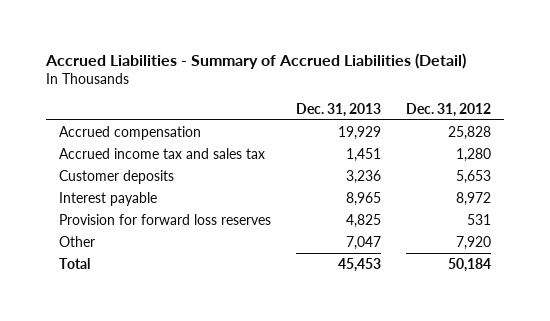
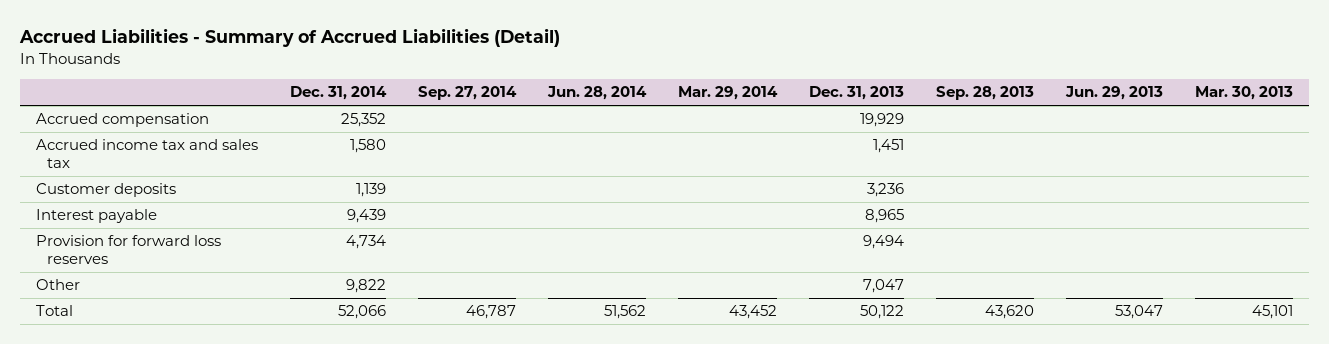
[406,102,492,117] Dec. 31, 2012 -> none
none -> [289,86,387,101] Dec. 31, 2014
none -> [417,86,517,101] Sep. 27, 2014
none -> [546,86,647,101] Jun. 28, 2014
none -> [677,86,778,101] Mar. 29, 2014
none -> [935,86,1034,101] Sep. 28, 2013
none -> [1064,86,1163,101] Jun. 29, 2013
none -> [1194,86,1293,101] Mar. 30, 2013
[345,213,381,228] 4,825 -> [862,235,904,250] 9,494
[337,257,381,272] 45,453 -> [859,305,904,320] 50,122

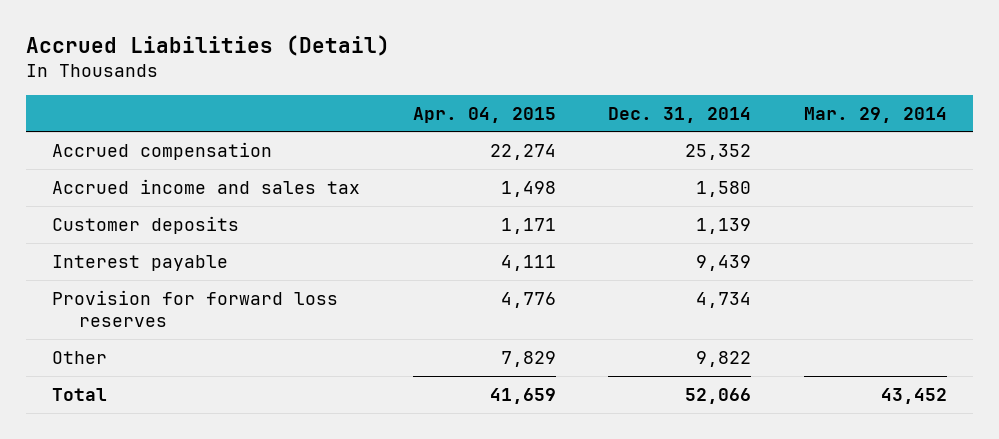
[18,28,560,48] Accrued Liabilities - Summary of Accrued Liabilities (Detail) -> [25,35,390,57] Accrued Liabilities (Detail)
[417,86,517,101] Sep. 27, 2014 -> none
[546,86,647,101] Jun. 28, 2014 -> none
[808,86,904,101] Dec. 31, 2013 -> none
[935,86,1034,101] Sep. 28, 2013 -> none
[1064,86,1163,101] Jun. 29, 2013 -> none
[1194,86,1293,101] Mar. 30, 2013 -> none
none -> [412,106,556,123] Apr. 04, 2015
[35,139,258,169] Accrued income tax and sales tax -> [51,178,360,194] Accrued income and sales tax

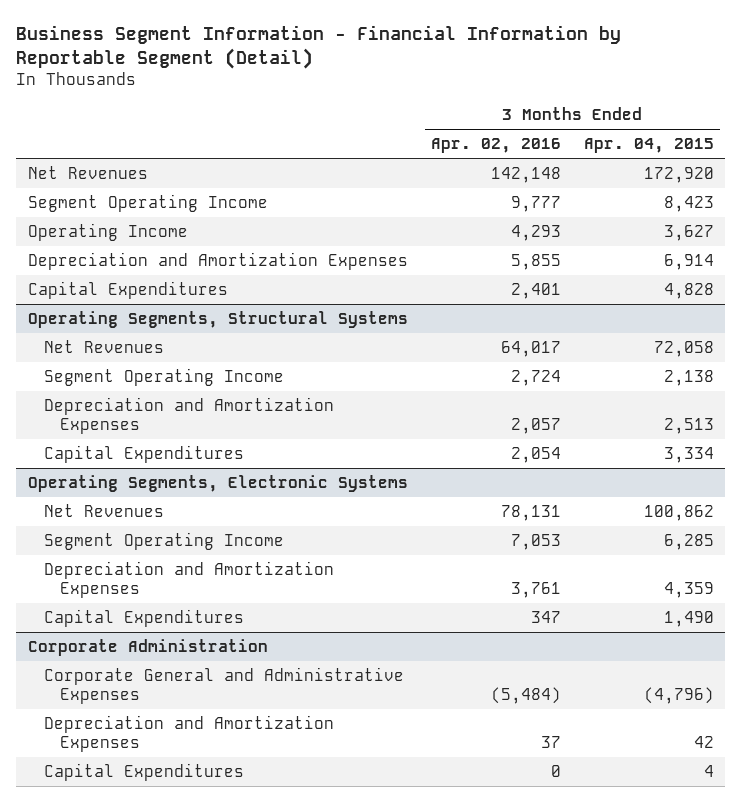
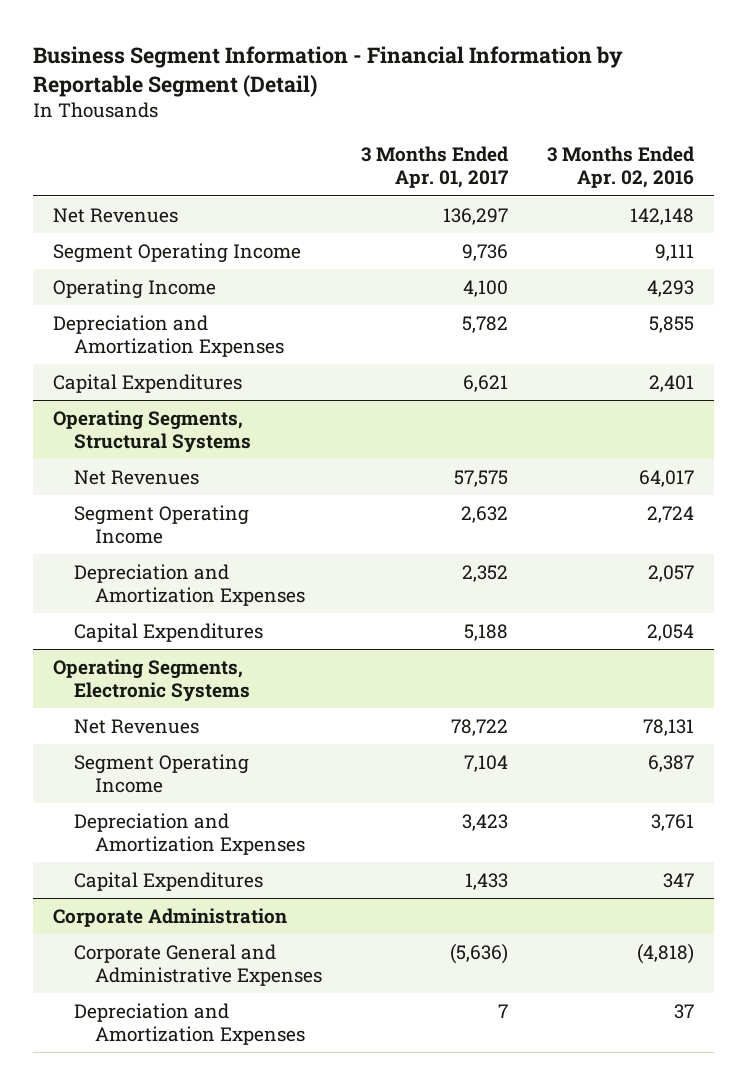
[583,138,714,154] Apr. 04, 2015 -> none
none -> [360,146,508,189] 3 Months Ended Apr. 01, 2017
[510,195,561,212] 9,777 -> [655,243,695,261] 9,111
[510,533,561,550] 7,053 -> [648,754,695,772] 6,387
[490,687,561,705] (5,484) -> [637,942,695,964] (4,818)
[43,762,244,781] Capital Expenditures -> none

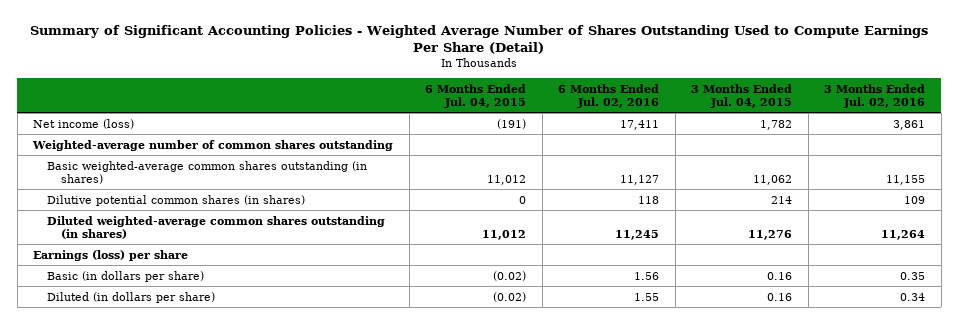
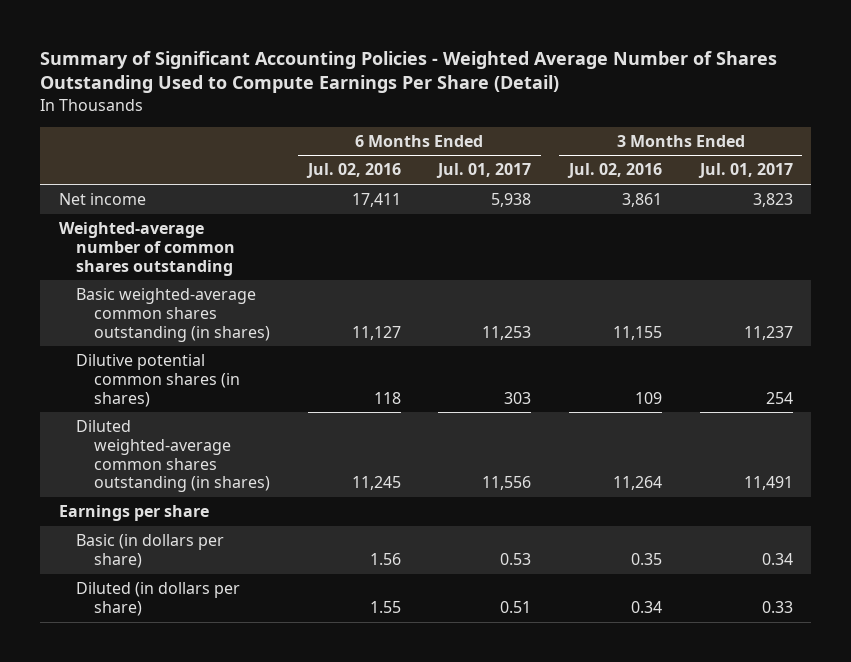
[425,83,527,108] 6 Months Ended Jul. 04, 2015 -> none
[691,83,793,108] 3 Months Ended Jul. 04, 2015 -> none
none -> [436,163,532,179] Jul. 01, 2017
none -> [697,163,793,179] Jul. 01, 2017
[33,118,135,129] Net income (loss) -> [58,193,146,206] Net income
[33,249,189,261] Earnings (loss) per share -> [58,505,209,522] Earnings per share

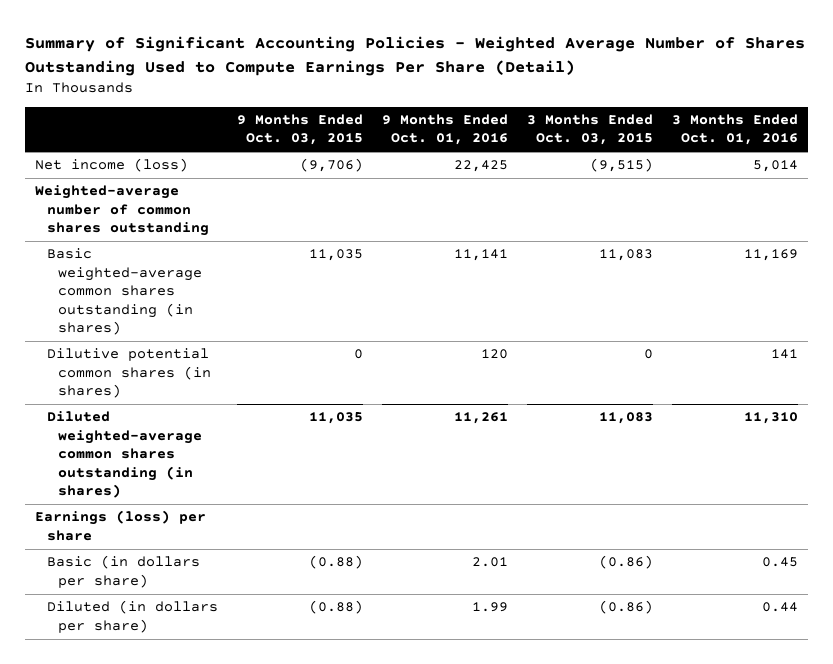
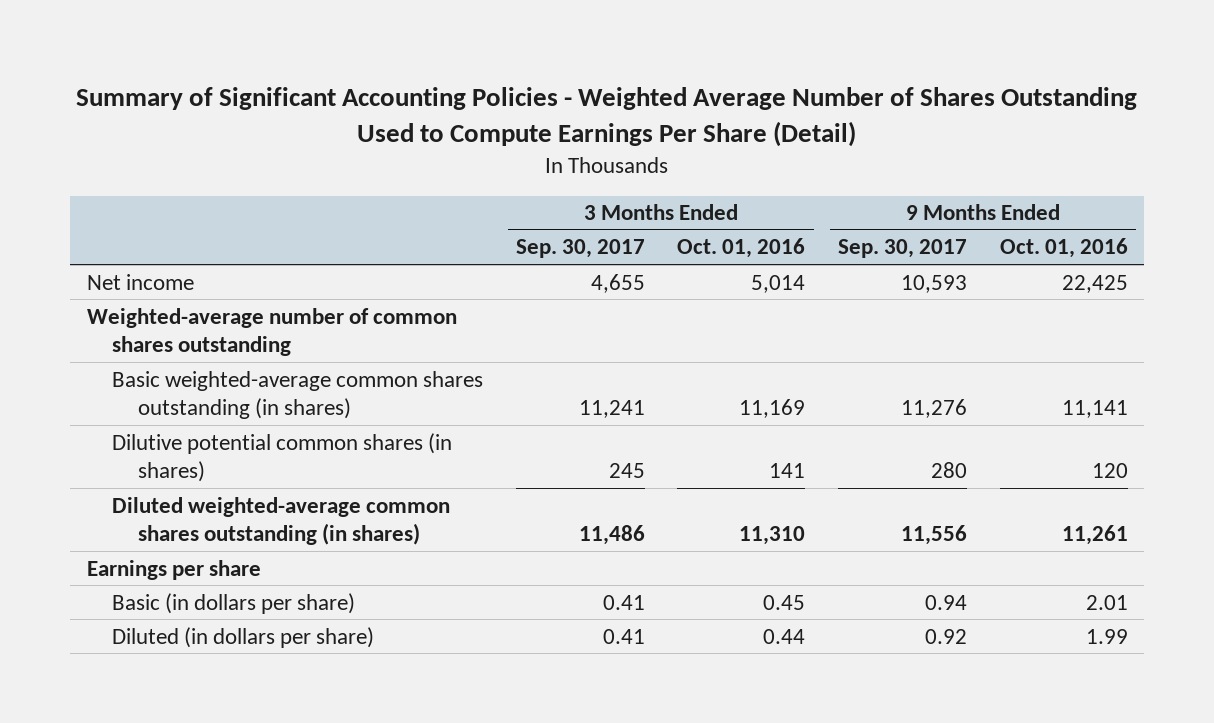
[236,114,363,146] 9 Months Ended Oct. 03, 2015 -> none
[527,114,654,146] 3 Months Ended Oct. 03, 2015 -> none
none -> [515,239,645,259] Sep. 30, 2017
none -> [838,239,968,259] Sep. 30, 2017
[34,158,188,173] Net income (loss) -> [86,273,194,290] Net income
[34,510,206,541] Earnings (loss) per share -> [86,559,261,580] Earnings per share

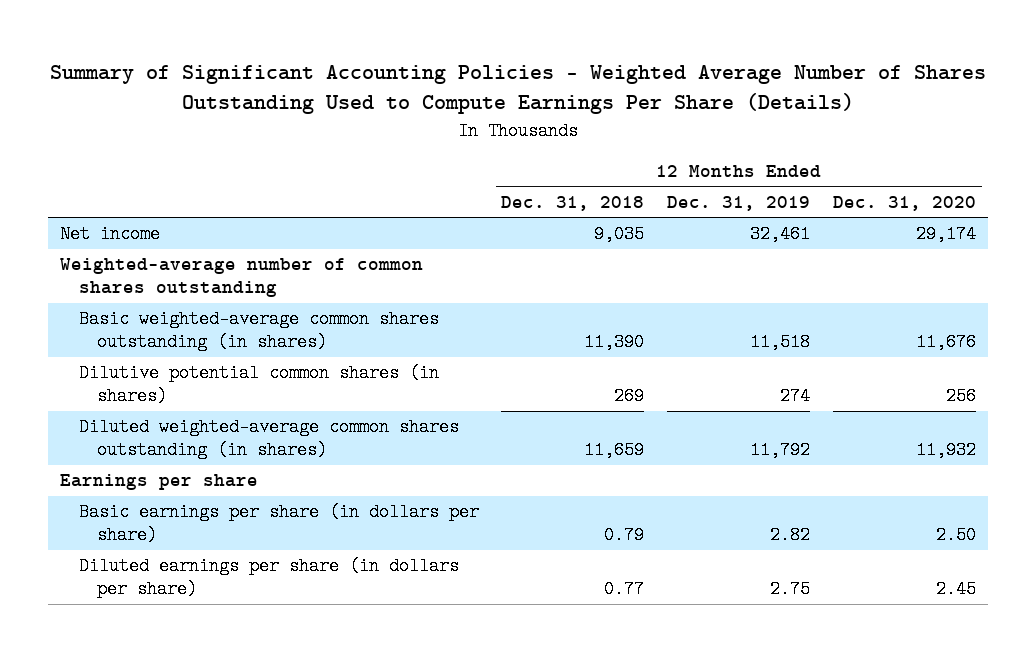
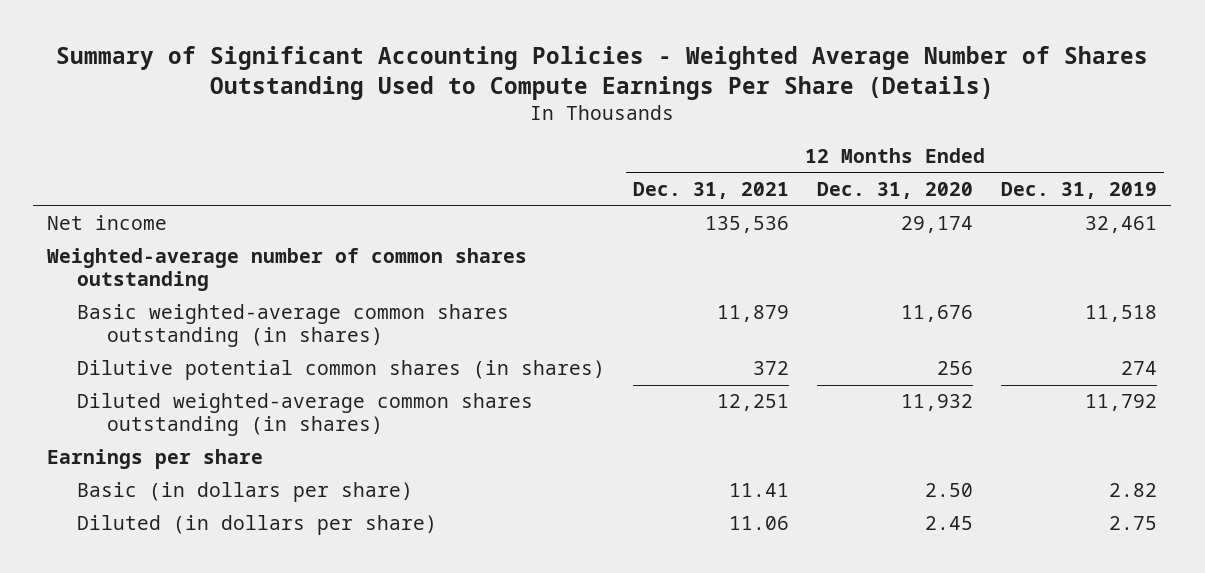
[501,195,645,211] Dec. 31, 2018 -> none
none -> [633,182,790,200] Dec. 31, 2021
[78,503,479,545] Basic earnings per share (in dollars per share) -> [77,482,414,503] Basic (in dollars per share)
[78,557,459,599] Diluted earnings per share (in dollars per share) -> [77,515,438,536] Diluted (in dollars per share)

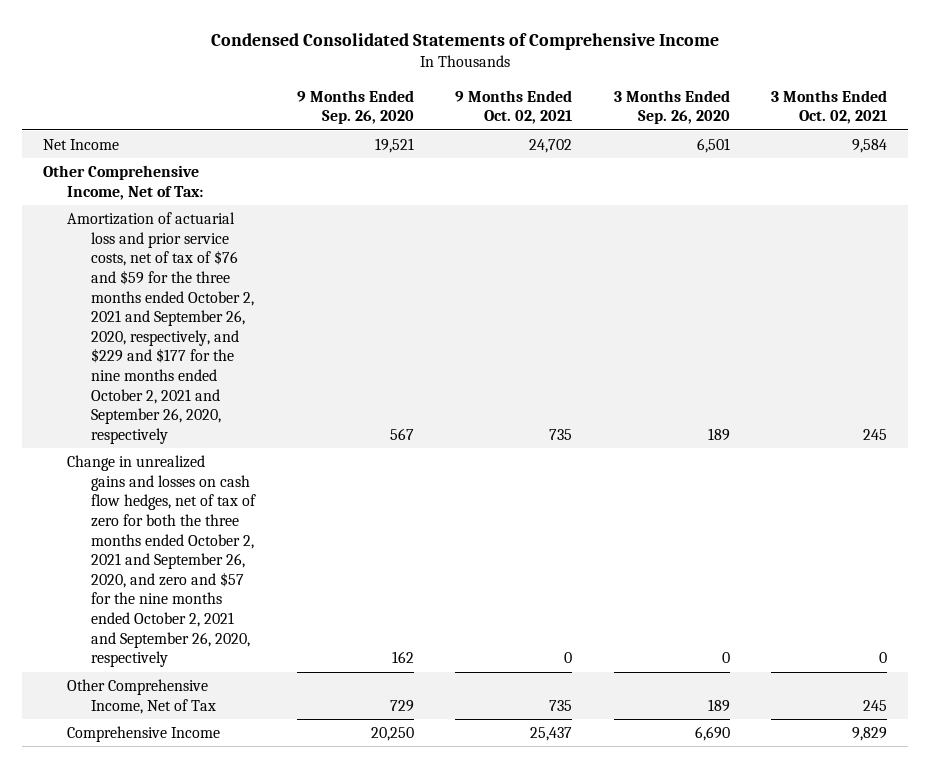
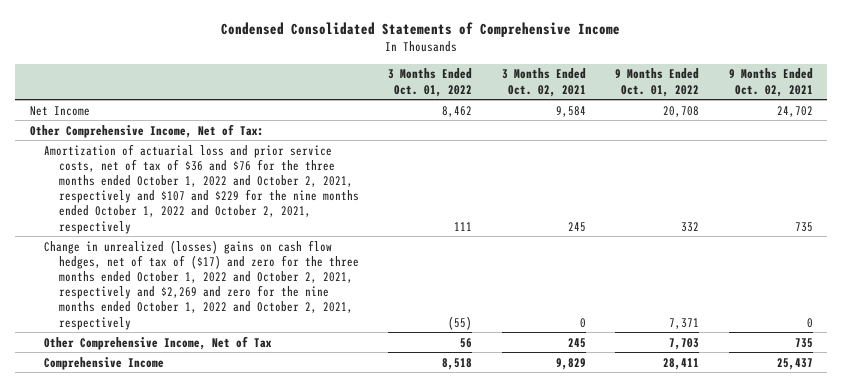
[296,89,414,125] 9 Months Ended Sep. 26, 2020 -> none
[613,89,730,125] 3 Months Ended Sep. 26, 2020 -> none
none -> [388,68,473,97] 3 Months Ended Oct. 01, 2022
none -> [615,68,700,97] 9 Months Ended Oct. 01, 2022
[67,211,255,445] Amortization of actuarial loss and prior service costs, net of tax of $76 and $59 for the three months ended October 2, 2021 and September 26, 2020, respectively, and $229 and $177 for the nine months ended October 2, 2021 and September 26, 2020, respectively -> [44,143,359,234] Amortization of actuarial loss and prior service costs, net of tax of $36 and $76 for the three months ended October 1, 2022 and October 2, 2021, respectively and $107 and $229 for the nine months ended October 1, 2022 and October 2, 2021, respectively
[67,454,257,668] Change in unrealized gains and losses on cash flow hedges, net of tax of zero for both the three months ended October 2, 2021 and September 26, 2020, and zero and $57 for the nine months ended October 2, 2021 and September 26, 2020, respectively -> [44,239,359,330] Change in unrealized (losses) gains on cash flow hedges, net of tax of ($17) and zero for the three months ended October 1, 2022 and October 2, 2021, respectively and $2,269 and zero for the nine months ended October 1, 2022 and October 2, 2021, respectively

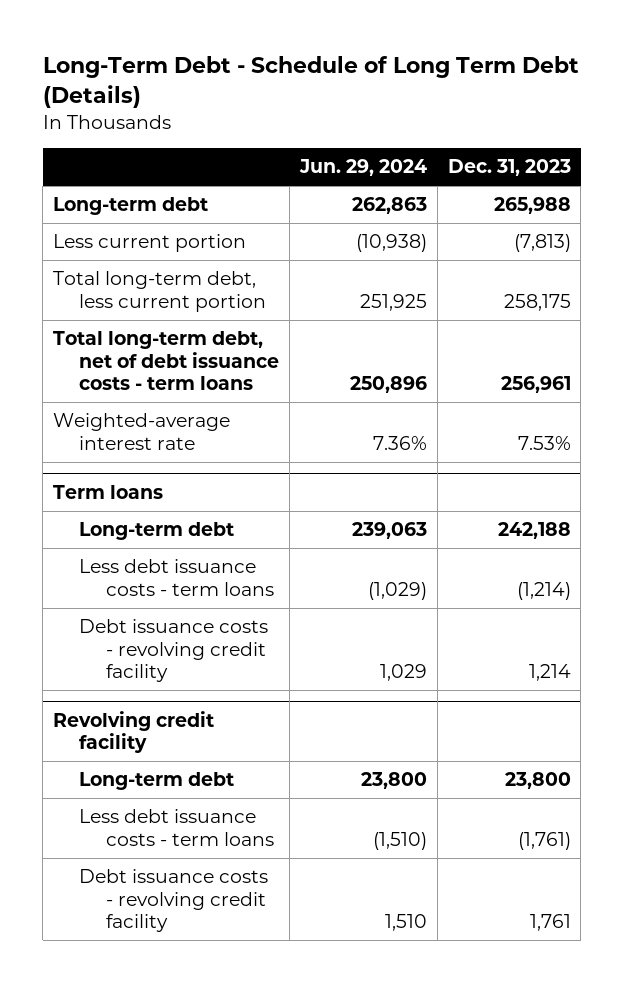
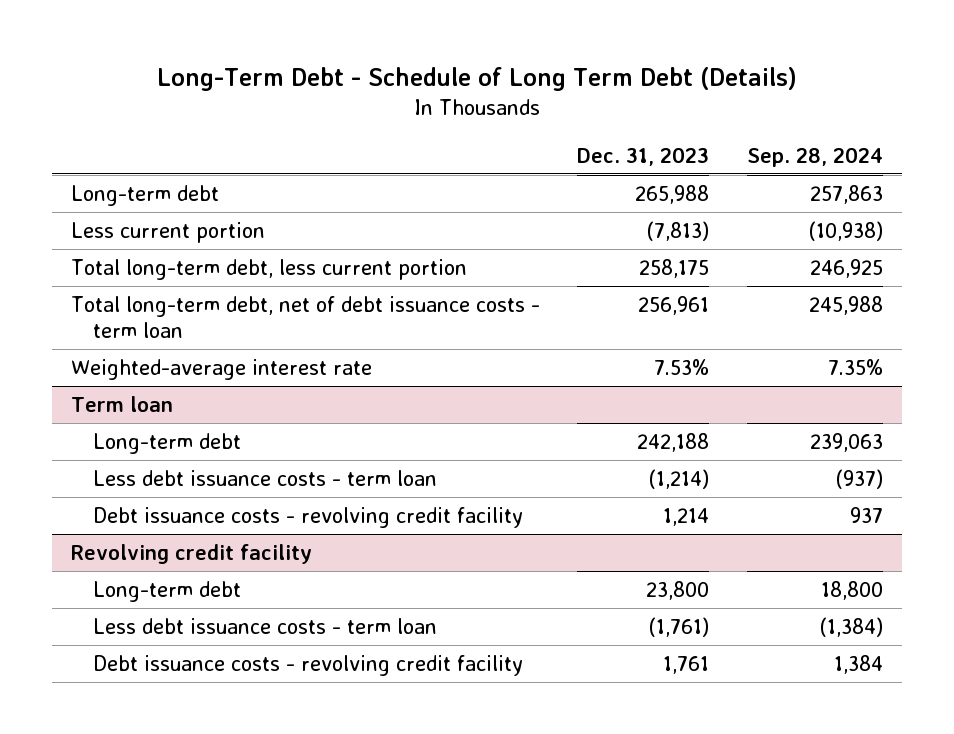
[299,159,428,177] Jun. 29, 2024 -> none
none -> [746,146,883,167] Sep. 28, 2024
[53,331,280,391] Total long-term debt, net of debt issuance costs - term loans -> [70,295,540,339] Total long-term debt, net of debt issuance costs - term loan
[53,484,164,499] Term loans -> [70,395,173,412] Term loan
[79,559,274,596] Less debt issuance costs - term loans -> [92,469,437,486] Less debt issuance costs - term loan
[79,809,274,846] Less debt issuance costs - term loans -> [92,617,437,634] Less debt issuance costs - term loan

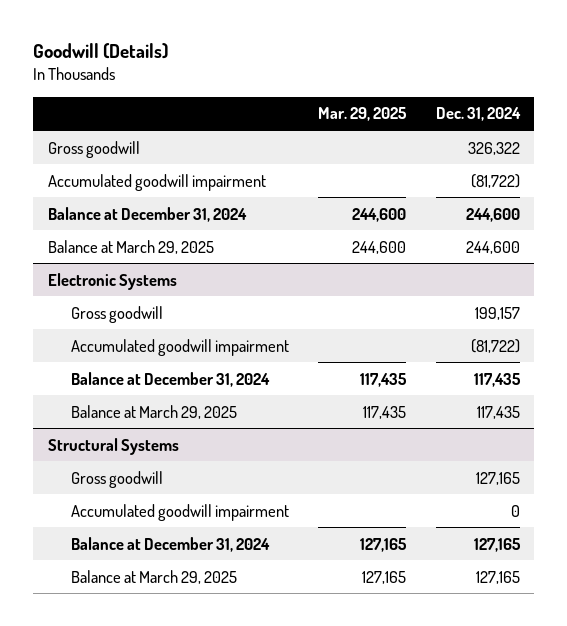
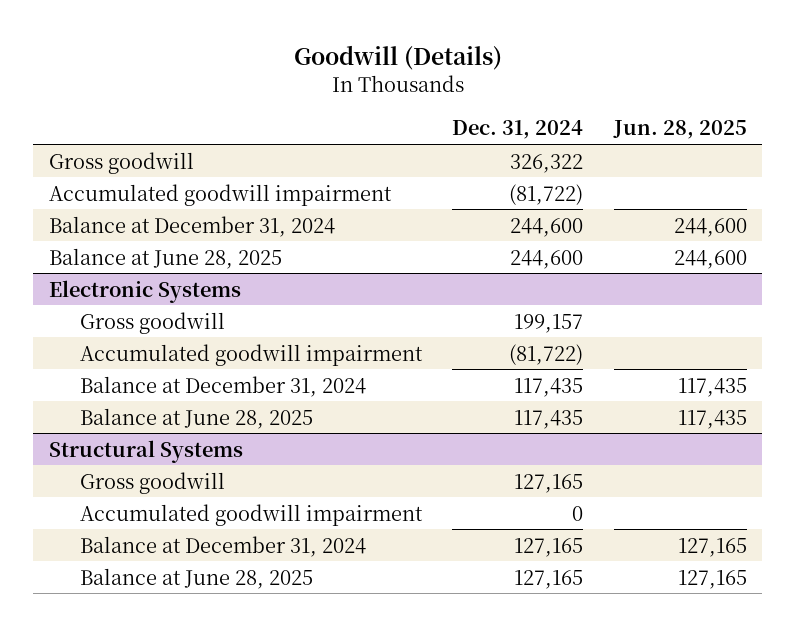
[318,107,408,122] Mar. 29, 2025 -> none
none -> [613,120,748,140] Jun. 28, 2025
[47,239,214,254] Balance at March 29, 2025 -> [48,247,282,269] Balance at June 28, 2025
[70,404,237,419] Balance at March 29, 2025 -> [79,407,313,429] Balance at June 28, 2025
[70,569,237,584] Balance at March 29, 2025 -> [79,567,313,589] Balance at June 28, 2025

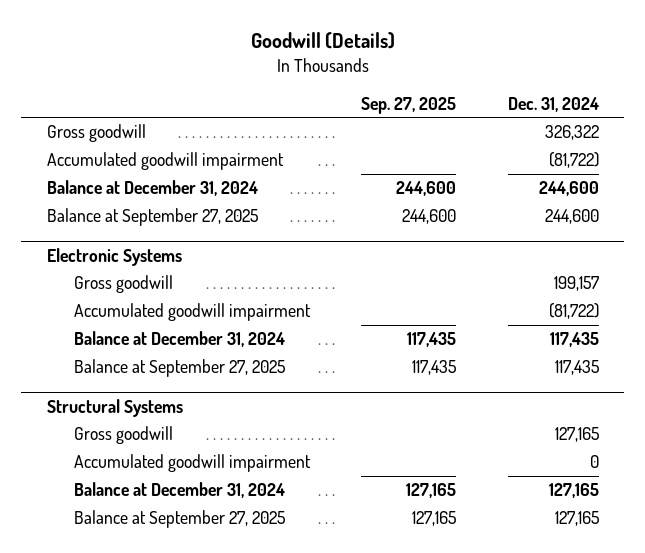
[613,120,748,140] Jun. 28, 2025 -> none
none -> [361,96,457,114] Sep. 27, 2025
[48,247,282,269] Balance at June 28, 2025 -> [46,208,258,227] Balance at September 27, 2025
[79,407,313,429] Balance at June 28, 2025 -> [73,359,285,378] Balance at September 27, 2025
[79,567,313,589] Balance at June 28, 2025 -> [73,510,285,529] Balance at September 27, 2025

